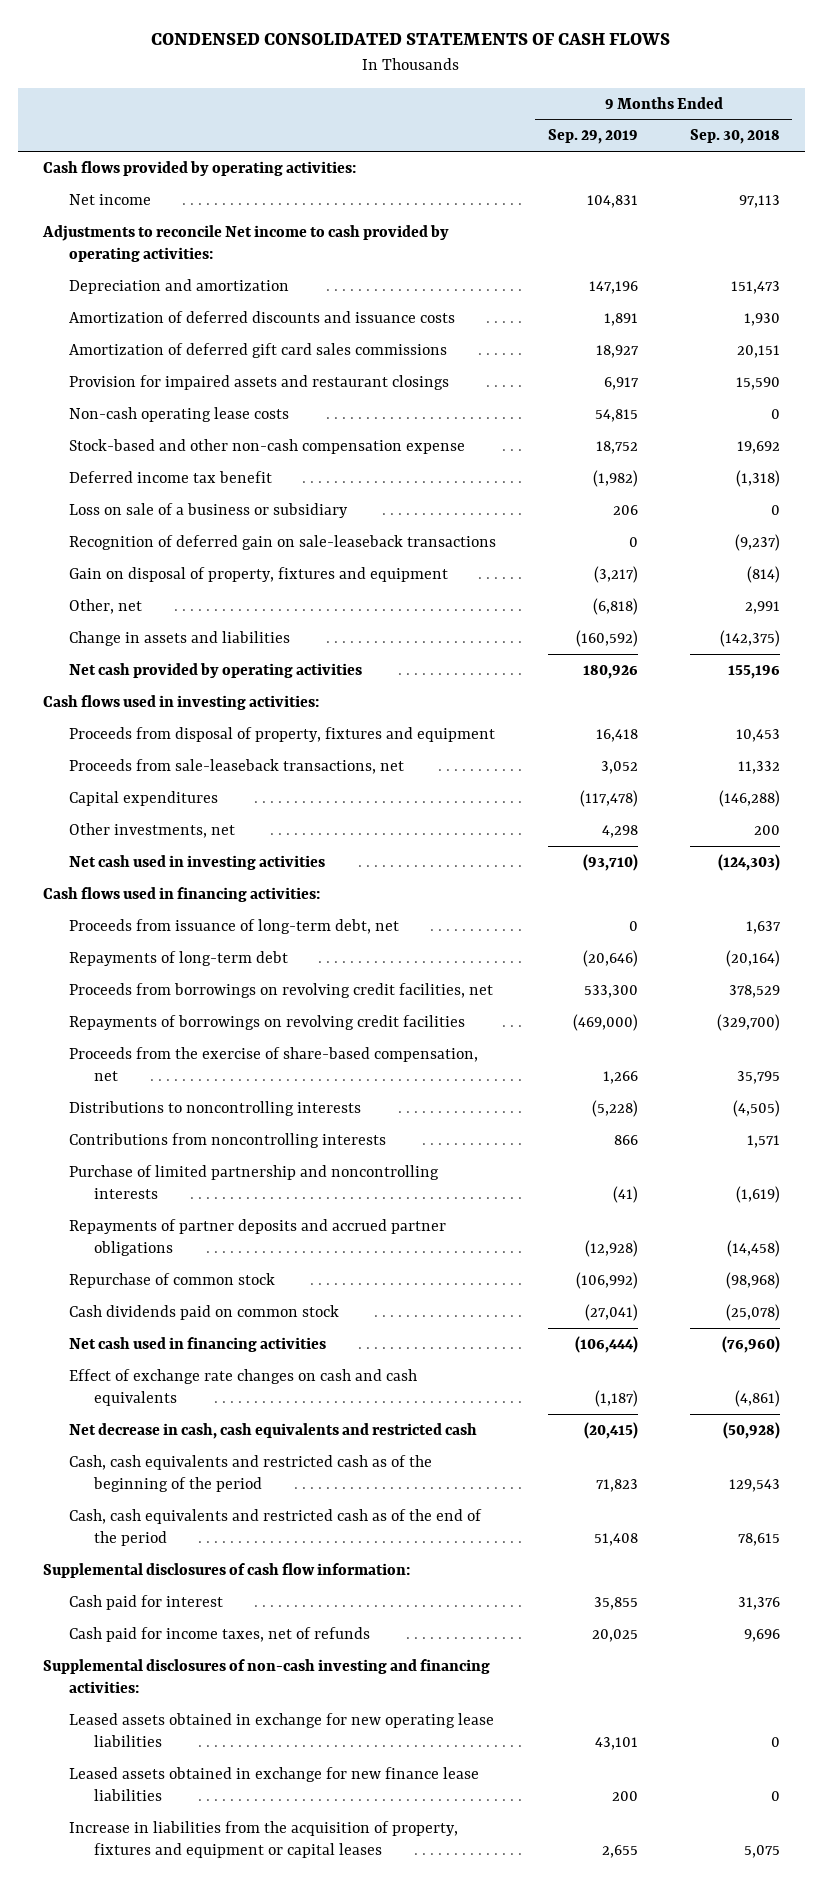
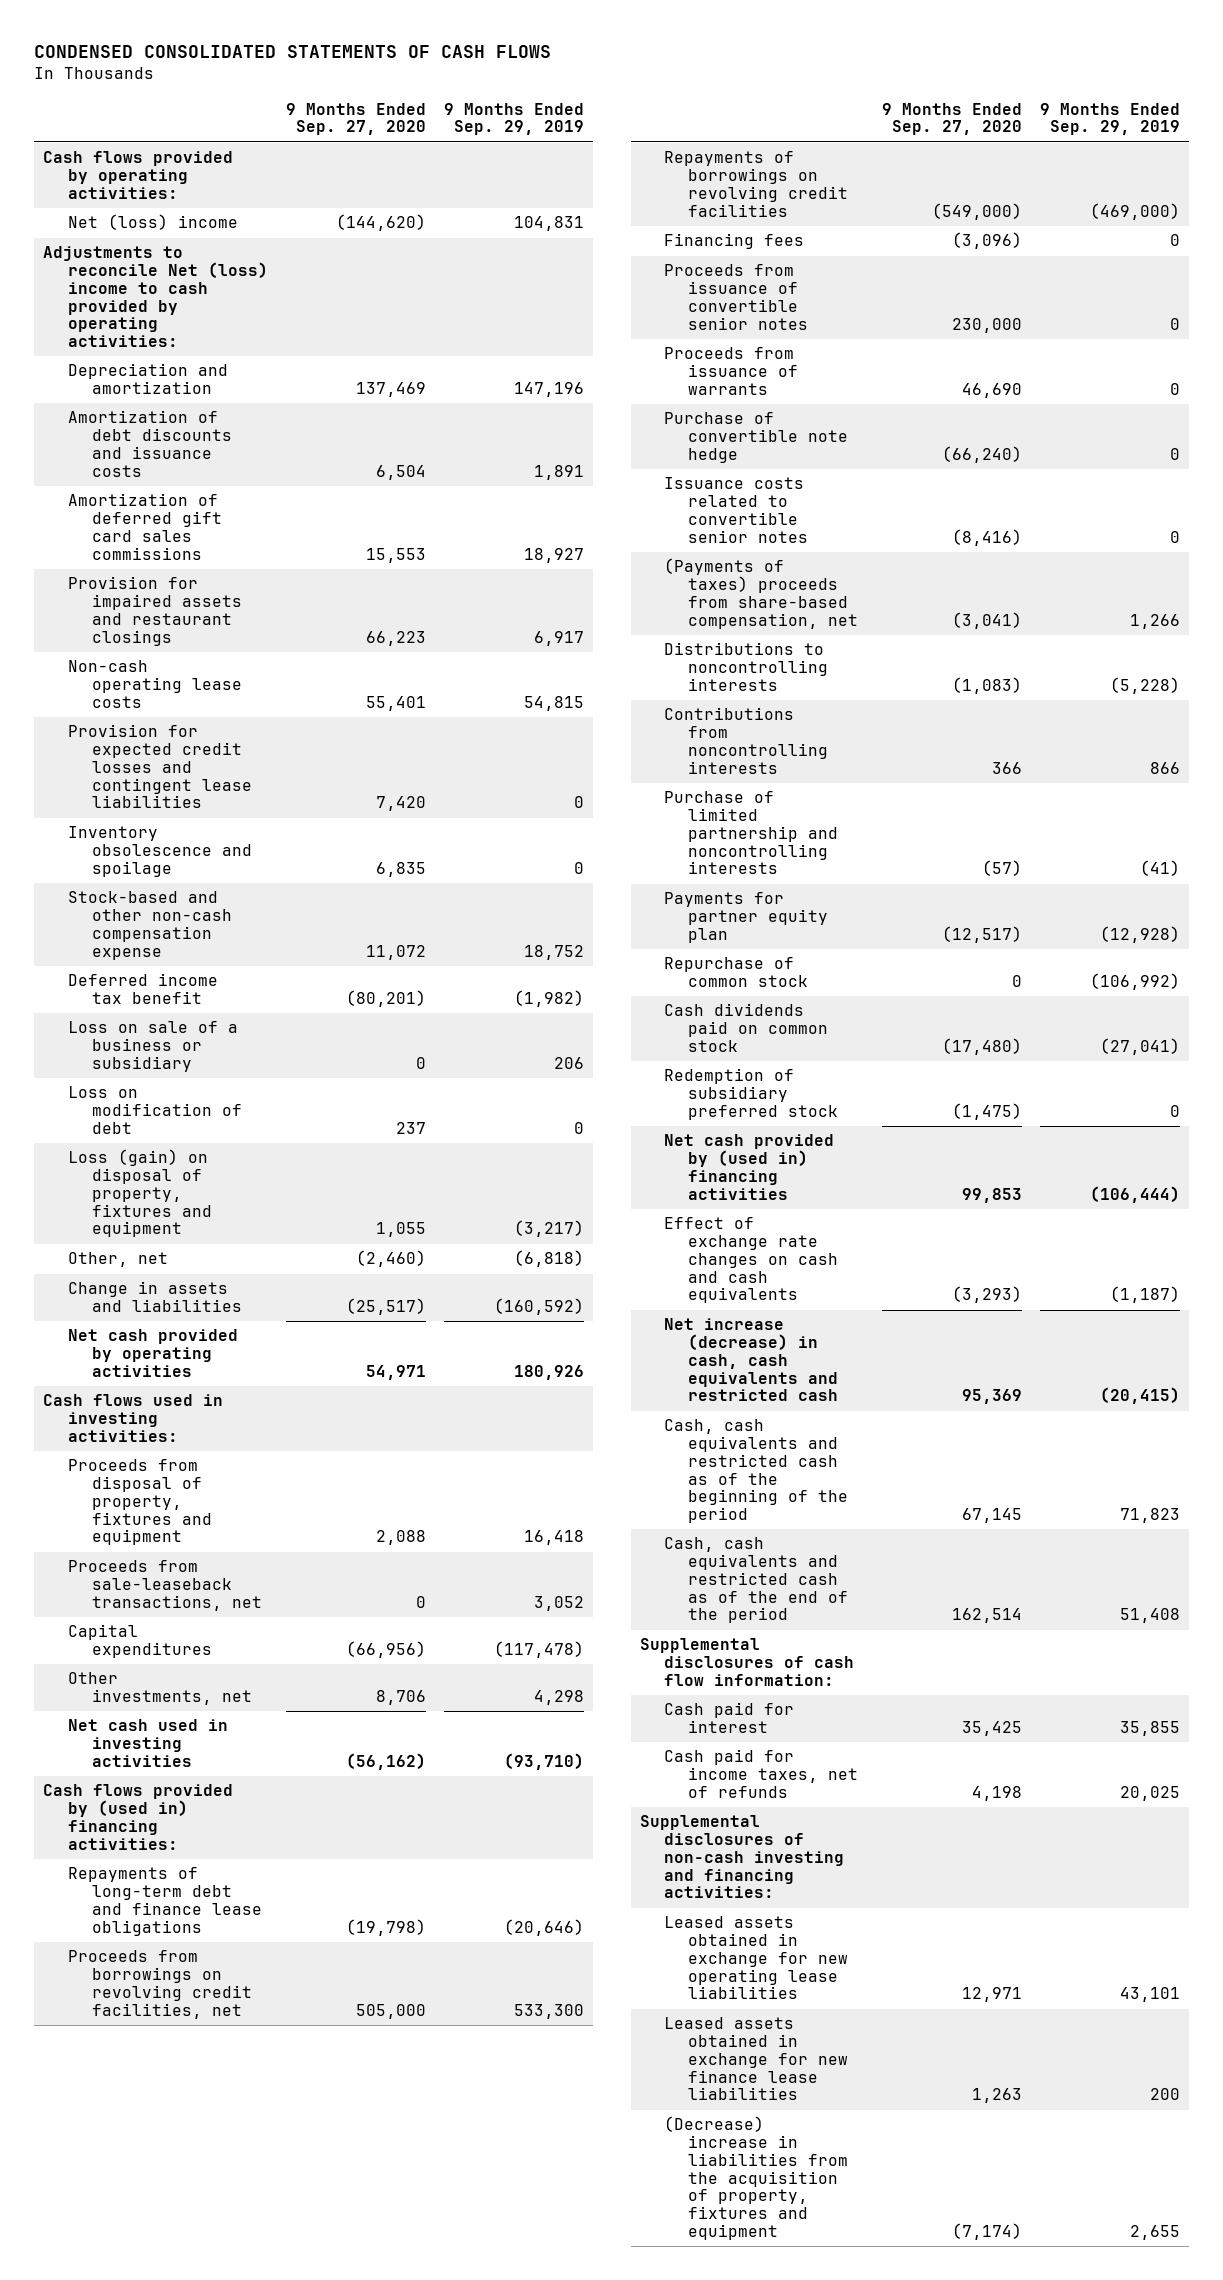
[689,129,780,145] Sep. 30, 2018 -> none
none -> [285,102,426,136] 9 Months Ended Sep. 27, 2020
[68,193,151,205] Net income -> [67,214,238,231] Net (loss) income
[42,224,450,262] Adjustments to reconcile Net income to cash provided by operating activities: -> [43,246,268,347] Adjustments to reconcile Net (loss) income to cash provided by operating activities:
[68,310,455,323] Amortization of deferred discounts and issuance costs -> [67,410,232,477] Amortization of debt discounts and issuance costs
none -> [67,724,252,809] Provision for expected credit losses and contingent lease liabilities
none -> [67,826,252,877] Inventory obsolescence and spoilage
[68,534,496,550] Recognition of deferred gain on sale-leaseback transactions -> none
none -> [67,1086,242,1134] Loss on modification of debt
[68,566,448,582] Gain on disposal of property, fixtures and equipment -> [67,1149,212,1238] Loss (gain) on disposal of property, fixtures and equipment
[68,918,399,934] Proceeds from issuance of long-term debt, net -> none
[43,886,321,902] Cash flows used in financing activities: -> [43,1784,234,1850] Cash flows provided by (used in) financing activities:
[68,950,288,966] Repayments of long-term debt -> [67,1867,262,1936] Repayments of long-term debt and finance lease obligations
none -> [664,233,805,250] Financing fees
none -> [664,264,809,330] Proceeds from issuance of convertible senior notes
none -> [664,347,799,395] Proceeds from issuance of warrants
none -> [664,412,849,463] Purchase of convertible note hedge
none -> [664,477,809,543] Issuance costs related to convertible senior notes
[68,1046,478,1081] Proceeds from the exercise of share-based compensation, net -> [664,558,859,629] (Payments of taxes) proceeds from share-based compensation, net
[68,1218,446,1256] Repayments of partner deposits and accrued partner obligations -> [664,892,829,943] Payments for partner equity plan
none -> [664,1068,839,1120] Redemption of subsidiary preferred stock
[68,1336,326,1352] Net cash used in financing activities -> [664,1134,835,1200] Net cash provided by (used in) financing activities
[68,1422,477,1439] Net decrease in cash, cash equivalents and restricted cash -> [664,1318,839,1402] Net increase (decrease) in cash, cash equivalents and restricted cash
[68,1820,458,1858] Increase in liabilities from the acquisition of property, fixtures and equipment or capital leases -> [664,2116,849,2240] (Decrease) increase in liabilities from the acquisition of property, fixtures and equipment

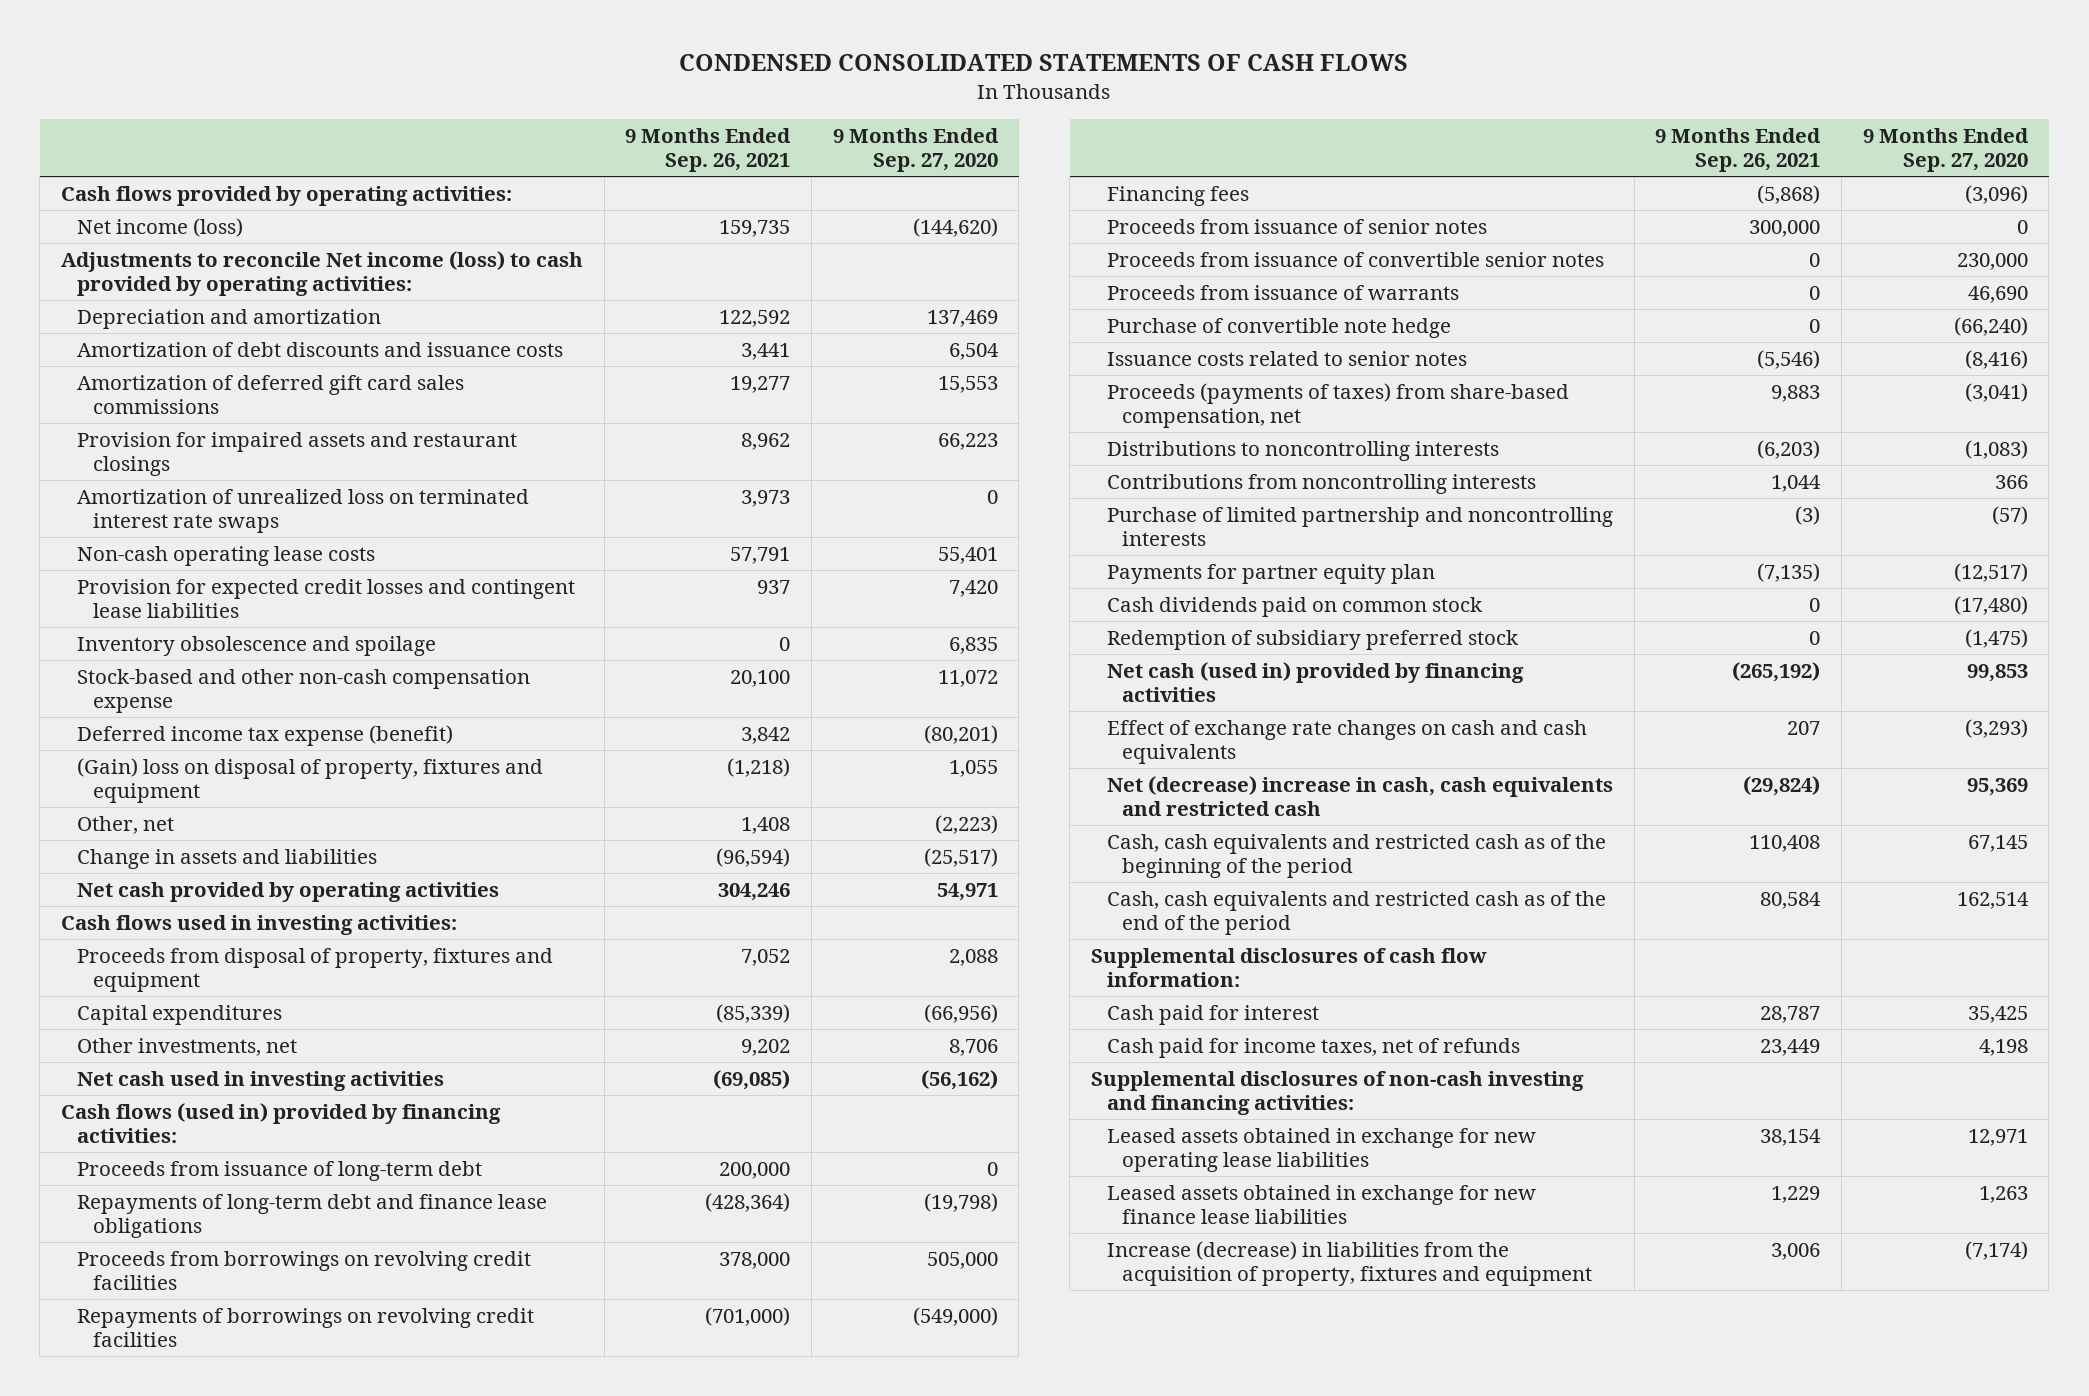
[443,102,584,136] 9 Months Ended Sep. 29, 2019 -> none
none -> [625,127,792,172] 9 Months Ended Sep. 26, 2021
[67,214,238,231] Net (loss) income -> [76,217,243,237] Net income (loss)
[43,246,268,347] Adjustments to reconcile Net (loss) income to cash provided by operating activities: -> [61,250,584,296] Adjustments to reconcile Net income (loss) to cash provided by operating activities:
none -> [76,488,529,533] Amortization of unrealized loss on terminated interest rate swaps
[67,1021,238,1072] Loss on sale of a business or subsidiary -> none
[67,1086,242,1134] Loss on modification of debt -> none
[67,973,218,1005] Deferred income tax benefit -> [76,724,453,746] Deferred income tax expense (benefit)
[67,1149,212,1238] Loss (gain) on disposal of property, fixtures and equipment -> [76,757,543,803] (Gain) loss on disposal of property, fixtures and equipment
[355,1250,426,1268] (2,460) -> [934,814,998,834] (2,223)
[67,1560,262,1611] Proceeds from sale-leaseback transactions, net -> none
[43,1784,234,1850] Cash flows provided by (used in) financing activities: -> [61,1102,502,1143] Cash flows (used in) provided by financing activities:
none -> [76,1160,482,1181] Proceeds from issuance of long-term debt
[67,1950,252,2019] Proceeds from borrowings on revolving credit facilities, net -> [76,1250,531,1290] Proceeds from borrowings on revolving credit facilities
none -> [1106,218,1487,234] Proceeds from issuance of senior notes
[664,477,809,543] Issuance costs related to convertible senior notes -> [1106,350,1467,366] Issuance costs related to senior notes
[664,558,859,629] (Payments of taxes) proceeds from share-based compensation, net -> [1106,382,1569,428] Proceeds (payments of taxes) from share-based compensation, net
[664,957,809,988] Repurchase of common stock -> none
[664,1134,835,1200] Net cash provided by (used in) financing activities -> [1106,661,1524,702] Net cash (used in) provided by financing activities
[664,1318,839,1402] Net increase (decrease) in cash, cash equivalents and restricted cash -> [1106,775,1613,816] Net (decrease) increase in cash, cash equivalents and restricted cash
[664,2116,849,2240] (Decrease) increase in liabilities from the acquisition of property, fixtures and equipment -> [1106,1240,1593,1286] Increase (decrease) in liabilities from the acquisition of property, fixtures and equipment

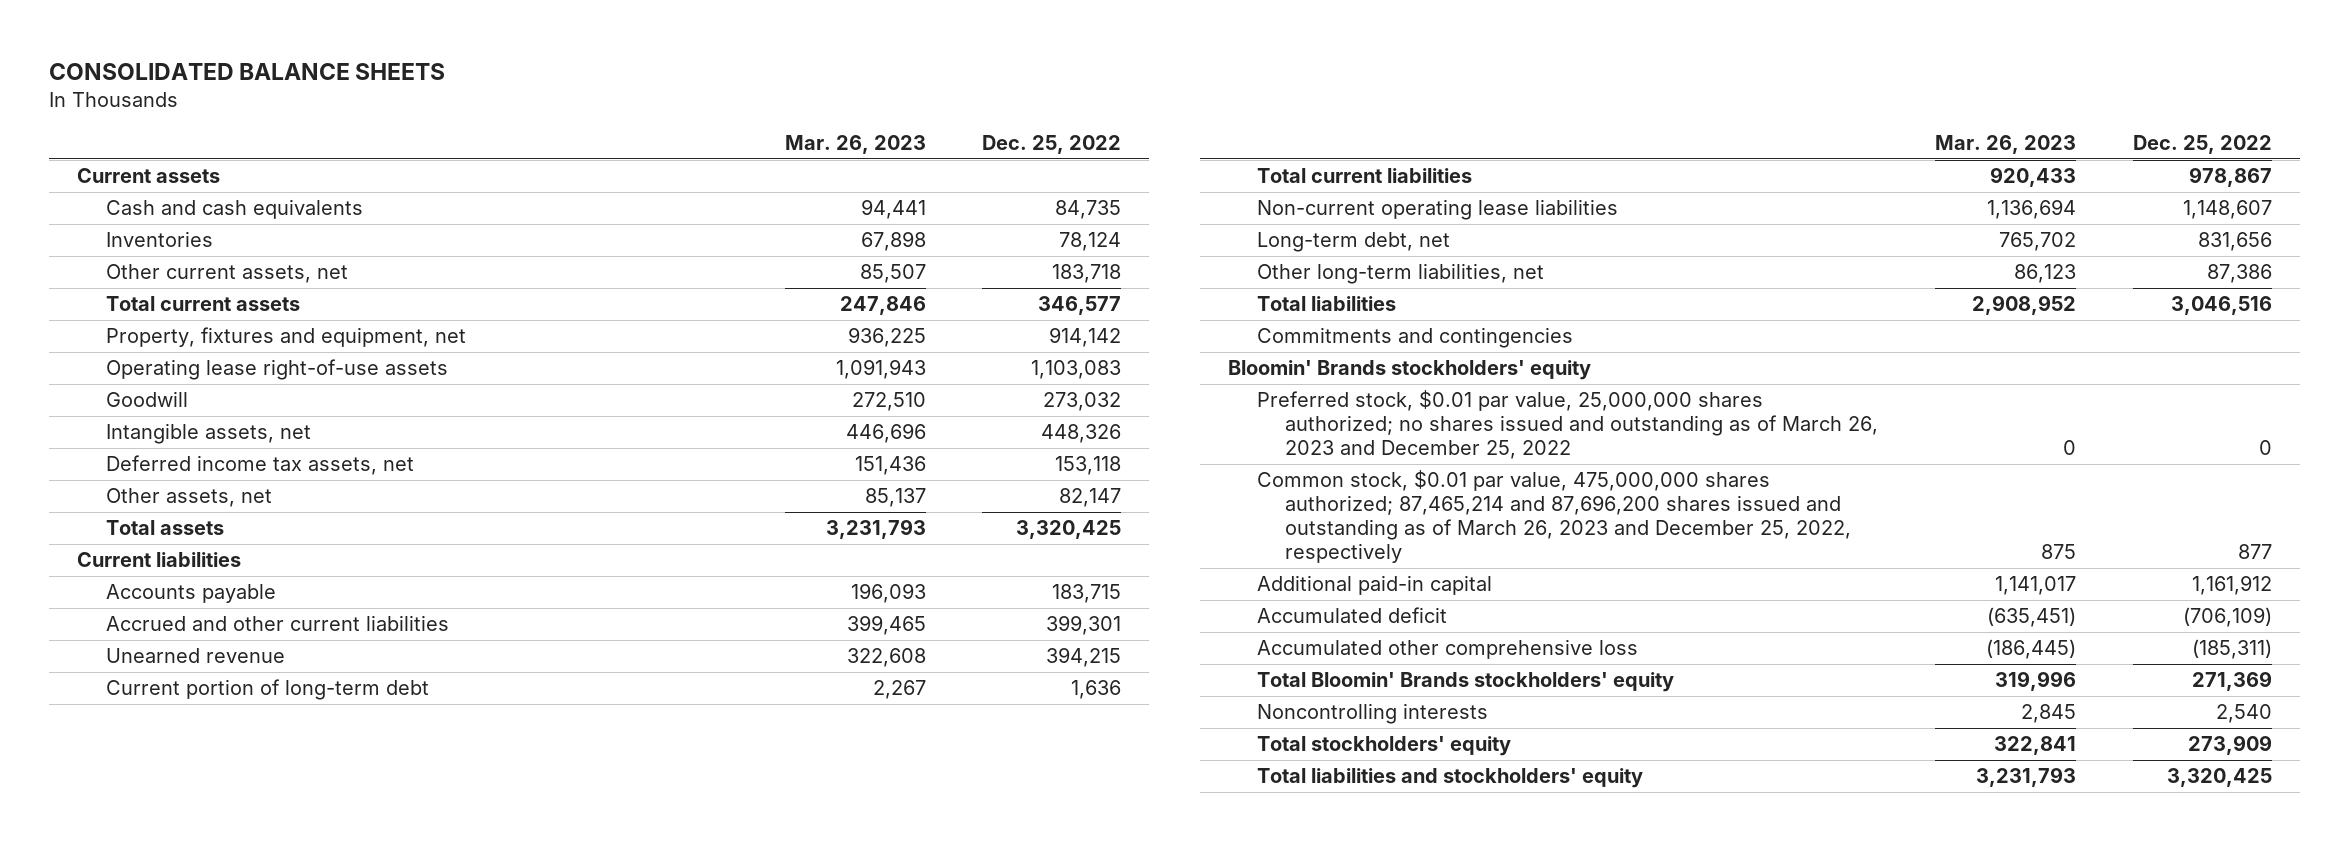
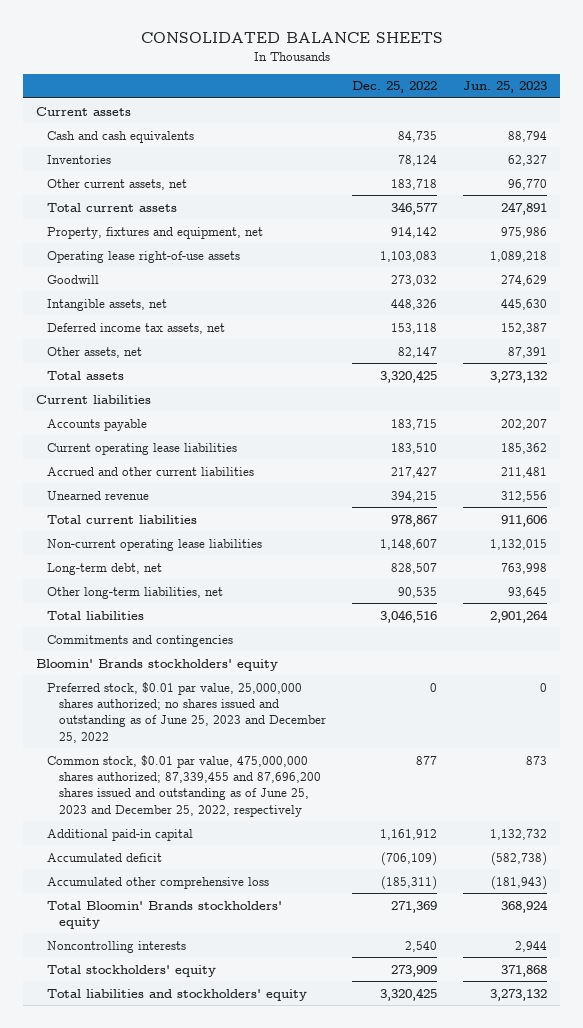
[784,135,926,155] Mar. 26, 2023 -> none
none -> [463,81,548,94] Jun. 25, 2023
none -> [47,442,238,455] Current operating lease liabilities
[1046,615,1122,636] 399,301 -> [390,466,437,478] 217,427
[106,679,430,701] Current portion of long-term debt -> none
[2197,232,2272,252] 831,656 -> [390,562,437,574] 828,507
[2206,264,2272,284] 87,386 -> [397,586,437,598] 90,535
[1256,390,1879,460] Preferred stock, $0.01 par value, 25,000,000 shares authorized; no shares issued and outstanding as of March 26, 2023 and December 25, 2022 -> [47,681,326,743] Preferred stock, $0.01 par value, 25,000,000 shares authorized; no shares issued and outstanding as of June 25, 2023 and December 25, 2022
[1256,470,1852,564] Common stock, $0.01 par value, 475,000,000 shares authorized; 87,465,214 and 87,696,200 shares issued and outstanding as of March 26, 2023 and December 25, 2022, respectively -> [47,754,321,817] Common stock, $0.01 par value, 475,000,000 shares authorized; 87,339,455 and 87,696,200 shares issued and outstanding as of June 25, 2023 and December 25, 2022, respectively

